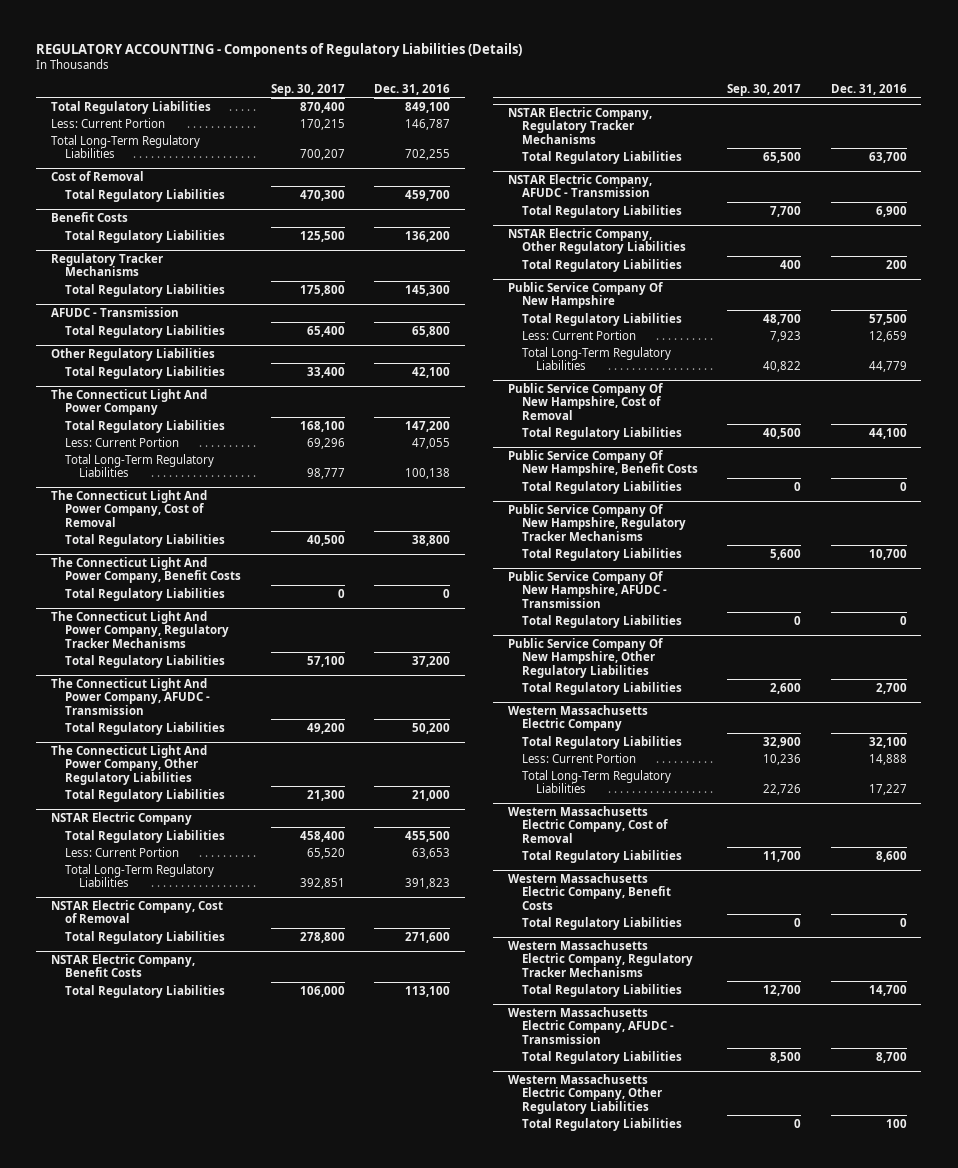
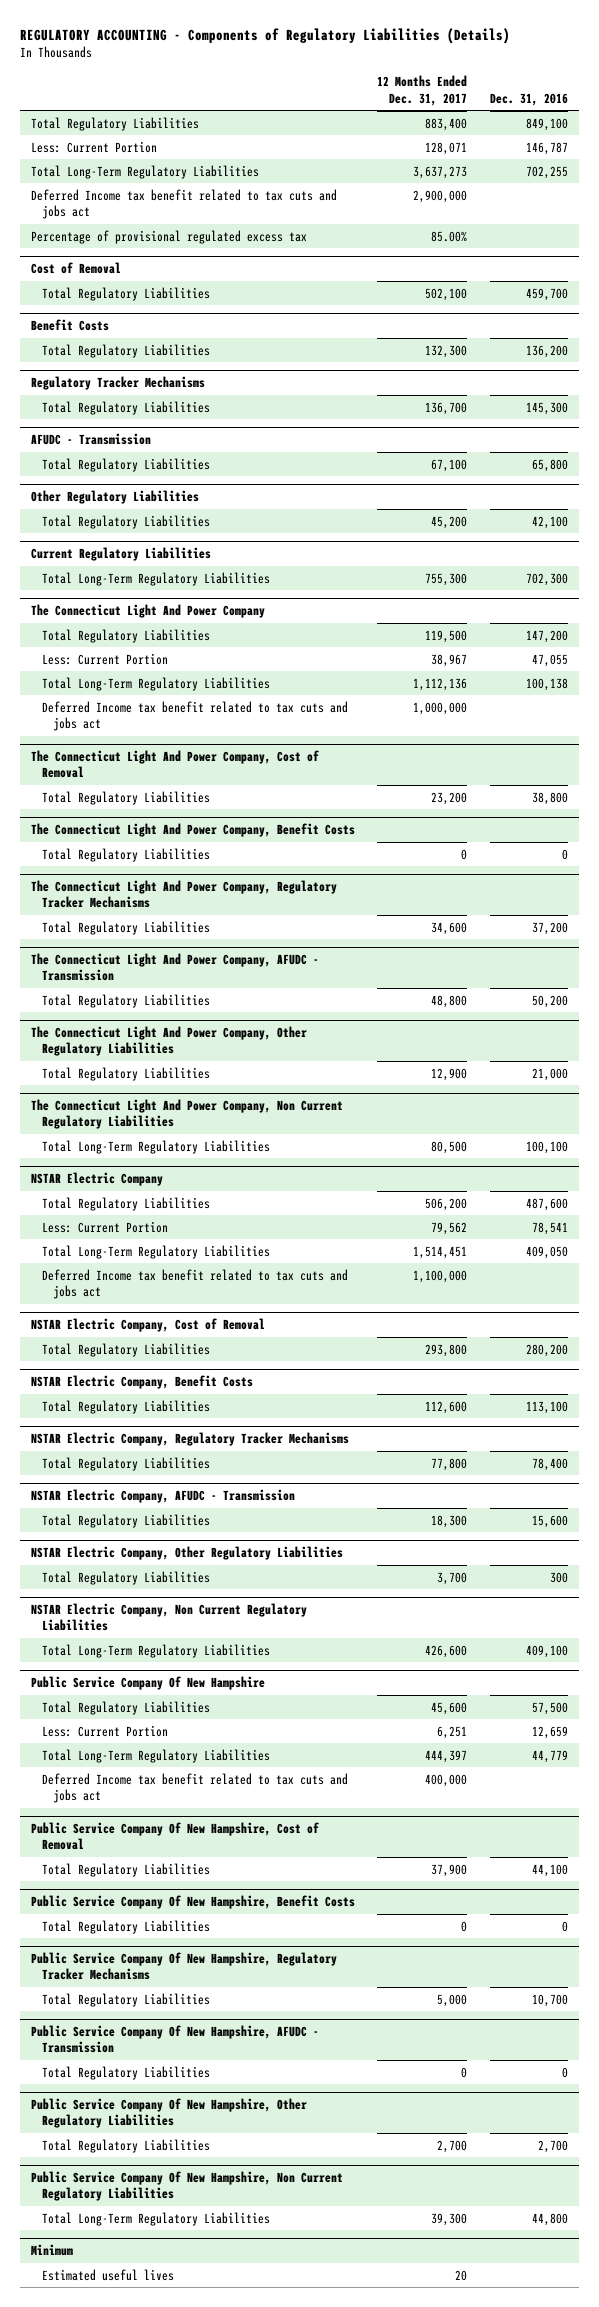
[270,83,345,96] Sep. 30, 2017 -> none
none -> [377,75,468,106] 12 Months Ended Dec. 31, 2017
none -> [31,188,338,219] Deferred Income tax benefit related to tax cuts and jobs act
none -> [31,229,308,244] Percentage of provisional regulated excess tax
none -> [31,546,212,561] Current Regulatory Liabilities
none -> [42,571,271,586] Total Long-Term Regulatory Liabilities
none -> [42,700,349,731] Deferred Income tax benefit related to tax cuts and jobs act
none -> [31,1098,344,1130] The Connecticut Light And Power Company, Non Current Regulatory Liabilities
none -> [42,1139,271,1154] Total Long-Term Regulatory Liabilities
[404,830,450,842] 455,500 -> [525,1197,568,1211] 487,600
[411,847,450,859] 63,653 -> [531,1221,568,1235] 78,541
[404,877,450,889] 391,823 -> [525,1245,568,1259] 409,050
none -> [42,1268,349,1299] Deferred Income tax benefit related to tax cuts and jobs act
[404,931,450,943] 271,600 -> [525,1343,568,1357] 280,200
[868,151,907,163] 63,700 -> [531,1457,568,1471] 78,400
[875,205,907,217] 6,900 -> [531,1514,568,1528] 15,600
[885,259,907,269] 200 -> [549,1571,568,1583] 300
none -> [31,1602,308,1632] NSTAR Electric Company, Non Current Regulatory Liabilities
none -> [42,1643,271,1658] Total Long-Term Regulatory Liabilities
none -> [42,1772,349,1803] Deferred Income tax benefit related to tax cuts and jobs act
[507,705,648,732] Western Massachusetts Electric Company -> none
[521,735,682,749] Total Regulatory Liabilities -> none
[521,752,636,763] Less: Current Portion -> none
[507,806,668,843] Western Massachusetts Electric Company, Cost of Removal -> none
[521,849,682,863] Total Regulatory Liabilities -> none
[507,873,671,910] Western Massachusetts Electric Company, Benefit Costs -> none
[521,916,682,930] Total Regulatory Liabilities -> none
[507,940,693,977] Western Massachusetts Electric Company, Regulatory Tracker Mechanisms -> none
[521,983,682,997] Total Regulatory Liabilities -> none
[507,1007,674,1044] Western Massachusetts Electric Company, AFUDC - Transmission -> none
[521,1050,682,1064] Total Regulatory Liabilities -> none
[507,1074,662,1114] Western Massachusetts Electric Company, Other Regulatory Liabilities -> none
[521,1117,682,1131] Total Regulatory Liabilities -> none
none -> [31,2170,344,2202] Public Service Company Of New Hampshire, Non Current Regulatory Liabilities
[868,783,907,795] 17,227 -> [531,2212,568,2226] 44,800
none -> [31,2243,74,2256] Minimum
none -> [42,2268,175,2281] Estimated useful lives

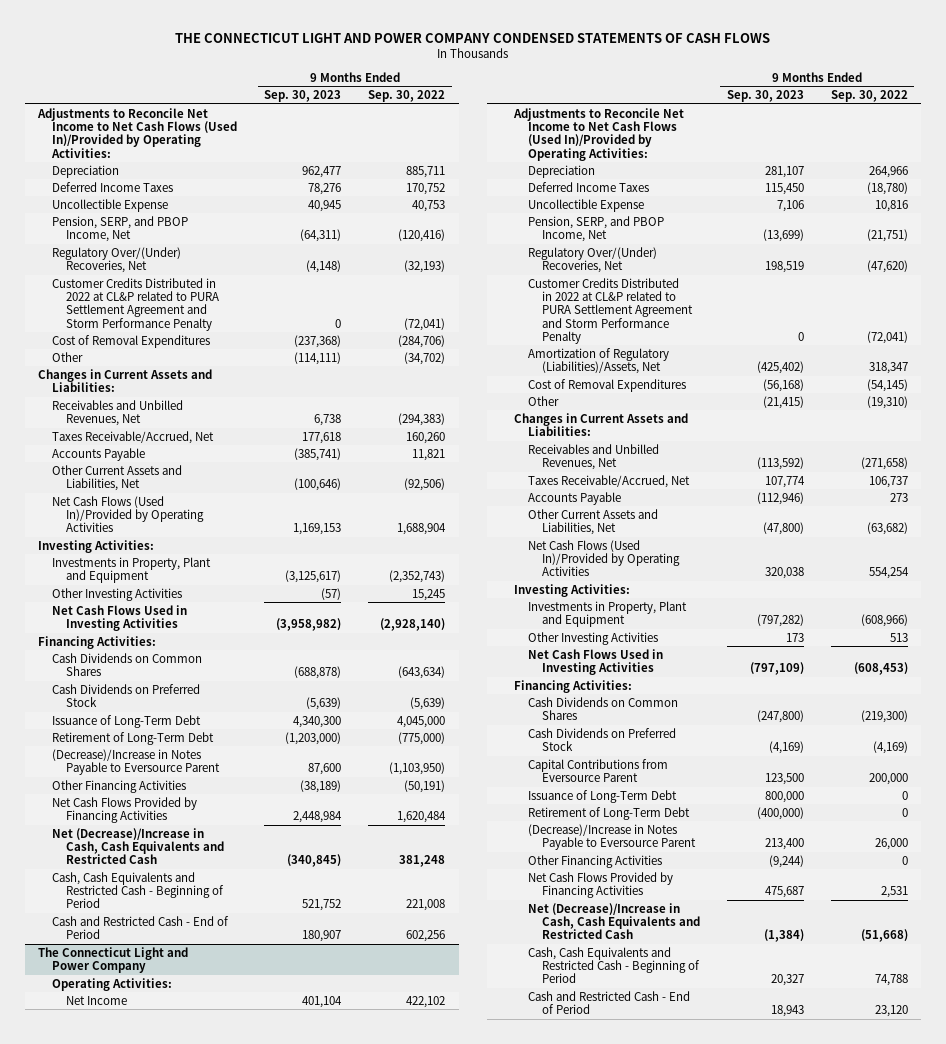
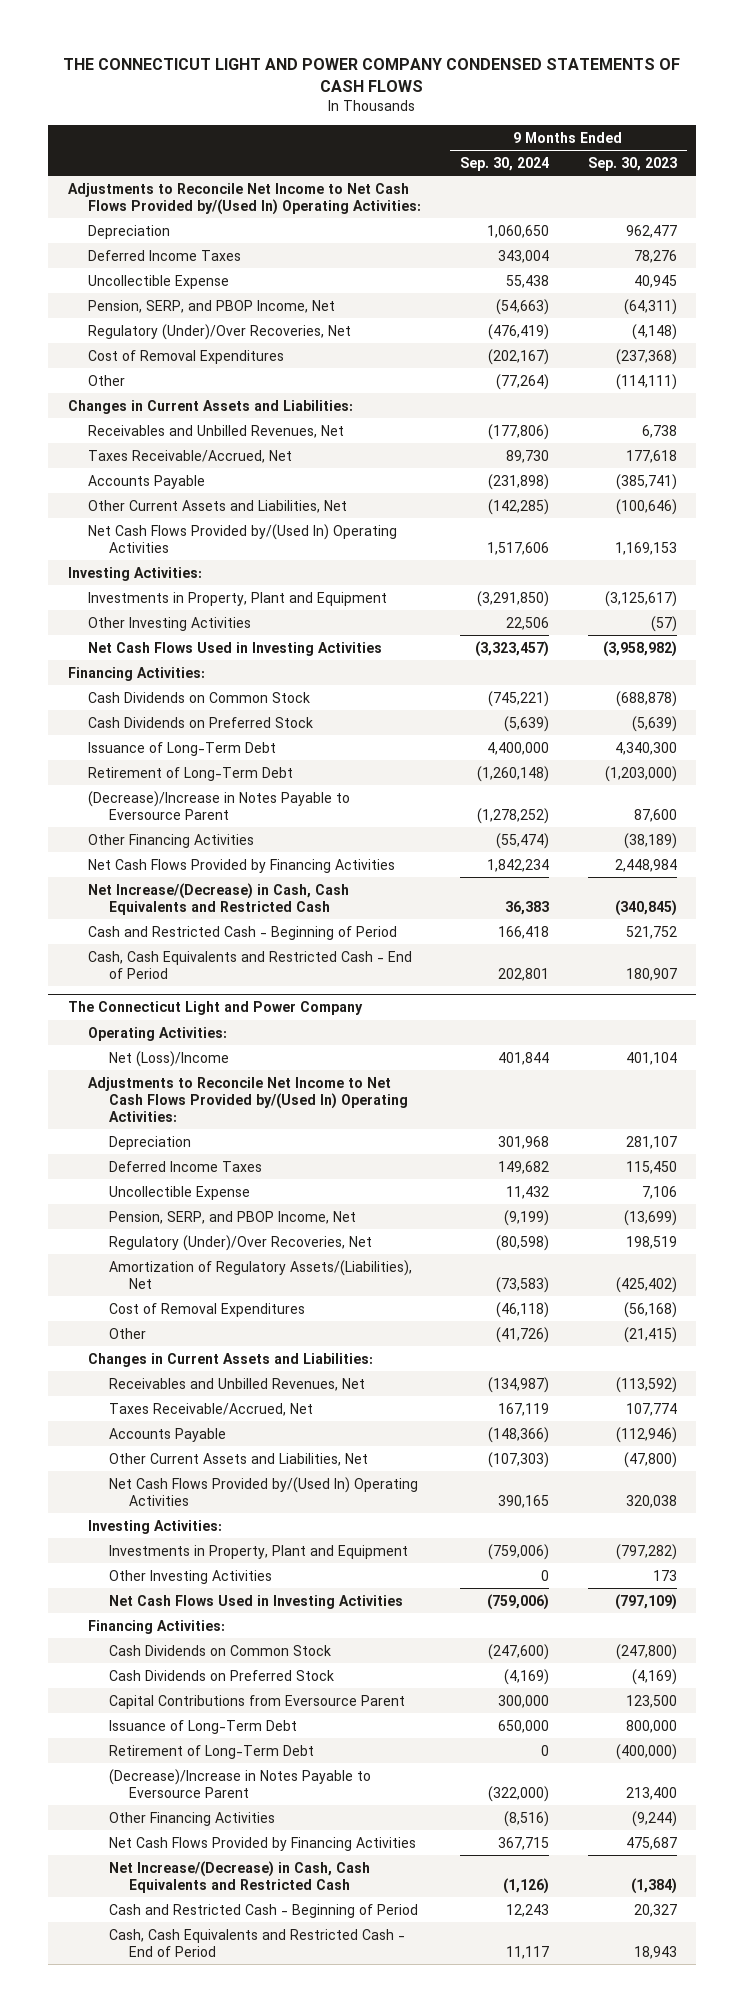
[368,90,446,103] Sep. 30, 2022 -> none
none -> [460,156,550,171] Sep. 30, 2024
[37,107,237,158] Adjustments to Reconcile Net Income to Net Cash Flows (Used In)/Provided by Operating Activities: -> [67,182,422,215] Adjustments to Reconcile Net Income to Net Cash Flows Provided by/(Used In) Operating Activities:
[51,277,219,331] Customer Credits Distributed in 2022 at CL&P related to PURA Settlement Agreement and Storm Performance Penalty -> none
[51,246,181,274] Regulatory Over/(Under) Recoveries, Net -> [88,323,352,340] Regulatory (Under)/Over Recoveries, Net
[51,495,204,533] Net Cash Flows (Used In)/Provided by Operating Activities -> [88,523,398,553] Net Cash Flows Provided by/(Used In) Operating Activities
[51,652,202,677] Cash Dividends on Common Shares -> [88,691,311,703] Cash Dividends on Common Stock
[51,827,224,865] Net (Decrease)/Increase in Cash, Cash Equivalents and Restricted Cash -> [88,882,350,915] Net Increase/(Decrease) in Cash, Cash Equivalents and Restricted Cash
[51,871,224,909] Cash, Cash Equivalents and Restricted Cash - Beginning of Period -> [88,925,398,940] Cash and Restricted Cash - Beginning of Period
[51,915,229,940] Cash and Restricted Cash - End of Period -> [88,950,413,979] Cash, Cash Equivalents and Restricted Cash - End of Period
[65,995,127,1005] Net Income -> [108,1050,229,1067] Net (Loss)/Income
[513,107,685,161] Adjustments to Reconcile Net Income to Net Cash Flows (Used In)/Provided by Operating Activities: -> [88,1076,408,1122] Adjustments to Reconcile Net Income to Net Cash Flows Provided by/(Used In) Operating Activities:
[528,277,693,344] Customer Credits Distributed in 2022 at CL&P related to PURA Settlement Agreement and Storm Performance Penalty -> none
[528,246,658,274] Regulatory Over/(Under) Recoveries, Net -> [108,1234,372,1251] Regulatory (Under)/Over Recoveries, Net
[528,347,670,375] Amortization of Regulatory (Liabilities)/Assets, Net -> [108,1259,412,1289] Amortization of Regulatory Assets/(Liabilities), Net
[528,539,680,577] Net Cash Flows (Used In)/Provided by Operating Activities -> [108,1476,418,1506] Net Cash Flows Provided by/(Used In) Operating Activities
[528,696,679,721] Cash Dividends on Common Shares -> [108,1644,331,1656] Cash Dividends on Common Stock
[528,902,700,940] Net (Decrease)/Increase in Cash, Cash Equivalents and Restricted Cash -> [108,1860,370,1893] Net Increase/(Decrease) in Cash, Cash Equivalents and Restricted Cash
[528,946,700,984] Cash, Cash Equivalents and Restricted Cash - Beginning of Period -> [108,1903,418,1918] Cash and Restricted Cash - Beginning of Period
[528,990,691,1015] Cash and Restricted Cash - End of Period -> [108,1928,405,1957] Cash, Cash Equivalents and Restricted Cash - End of Period

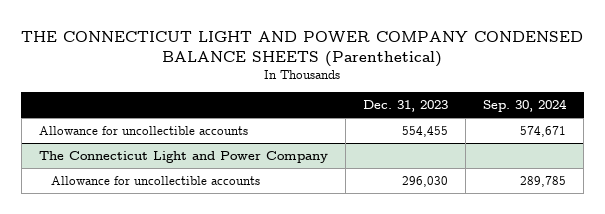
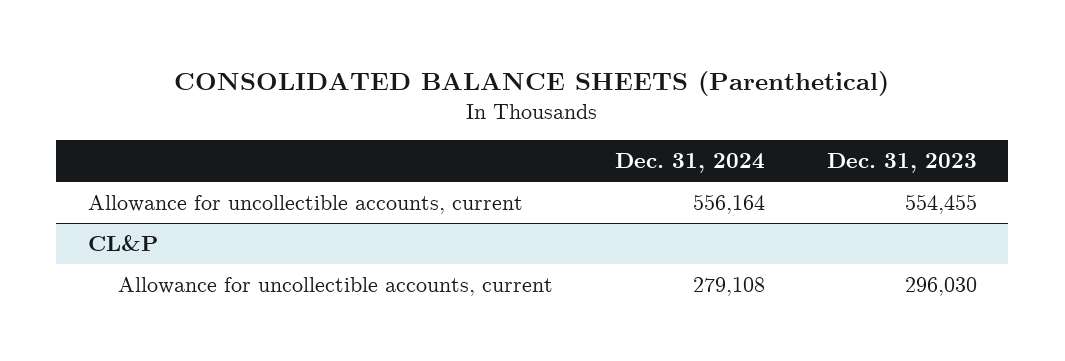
[21,30,584,67] THE CONNECTICUT LIGHT AND POWER COMPANY CONDENSED BALANCE SHEETS (Parenthetical) -> [174,70,890,96] CONSOLIDATED BALANCE SHEETS (Parenthetical)
[483,99,568,113] Sep. 30, 2024 -> none
none -> [615,153,766,174] Dec. 31, 2024
[38,125,248,135] Allowance for uncollectible accounts -> [87,194,523,214] Allowance for uncollectible accounts, current
[38,150,328,163] The Connecticut Light and Power Company -> [87,234,158,251] CL&P
[51,175,261,185] Allowance for uncollectible accounts -> [118,276,554,296] Allowance for uncollectible accounts, current

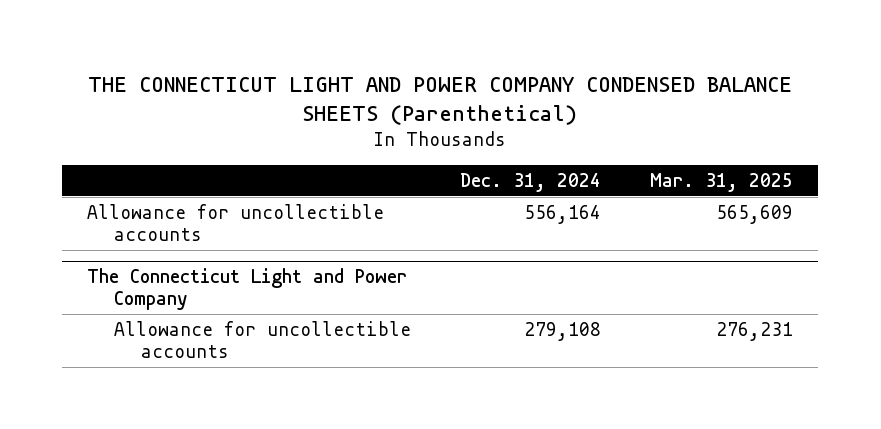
[174,70,890,96] CONSOLIDATED BALANCE SHEETS (Parenthetical) -> [88,76,793,125] THE CONNECTICUT LIGHT AND POWER COMPANY CONDENSED BALANCE SHEETS (Parenthetical)
[827,153,978,174] Dec. 31, 2023 -> none
none -> [650,172,794,192] Mar. 31, 2025
[87,194,523,214] Allowance for uncollectible accounts, current -> [87,203,385,241] Allowance for uncollectible accounts
[87,234,158,251] CL&P -> [87,267,408,311] The Connecticut Light and Power Company
[118,276,554,296] Allowance for uncollectible accounts, current -> [113,320,411,358] Allowance for uncollectible accounts

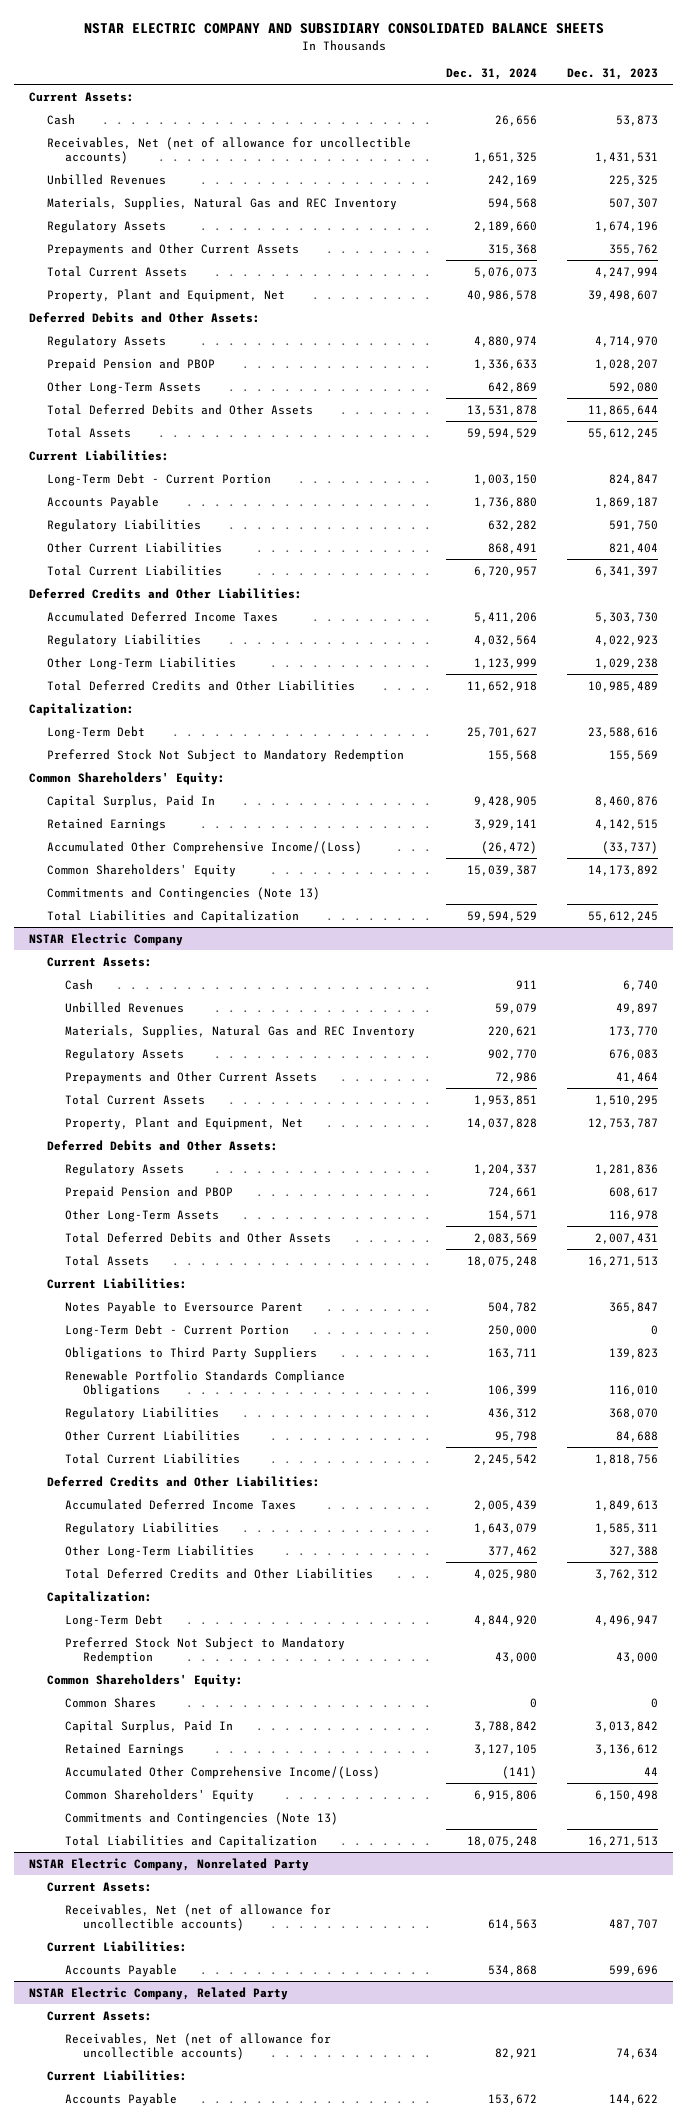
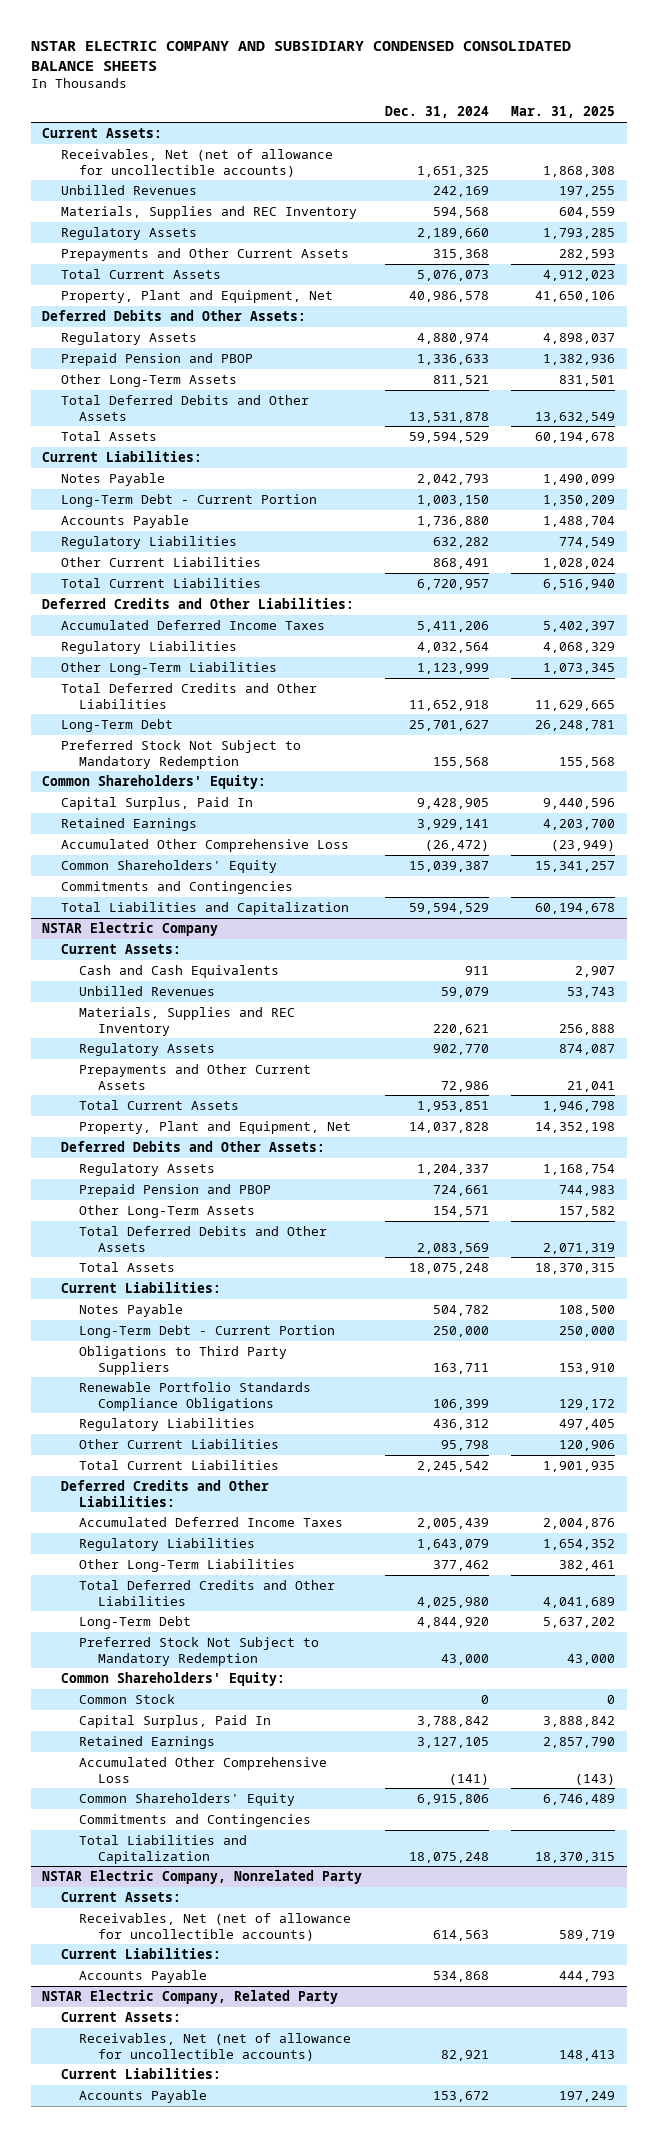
[83,23,604,35] NSTAR ELECTRIC COMPANY AND SUBSIDIARY CONSOLIDATED BALANCE SHEETS -> [30,40,571,71] NSTAR ELECTRIC COMPANY AND SUBSIDIARY CONDENSED CONSOLIDATED BALANCE SHEETS
[566,68,658,81] Dec. 31, 2023 -> none
none -> [511,106,616,119] Mar. 31, 2025
[47,113,76,125] Cash -> none
[47,196,398,210] Materials, Supplies, Natural Gas and REC Inventory -> [60,206,357,220] Materials, Supplies and REC Inventory
[487,381,537,393] 642,869 -> [432,375,489,387] 811,521
none -> [60,473,165,487] Notes Payable
[29,702,135,716] Capitalization: -> none
[47,840,363,854] Accumulated Other Comprehensive Income/(Loss) -> [60,839,349,853] Accumulated Other Comprehensive Loss
[47,886,321,900] Commitments and Contingencies (Note 13) -> [60,881,293,895] Commitments and Contingencies
[65,978,94,990] Cash -> [79,965,280,979] Cash and Cash Equivalents
[65,1024,416,1038] Materials, Supplies, Natural Gas and REC Inventory -> [79,1007,296,1036] Materials, Supplies and REC Inventory
[65,1300,304,1314] Notes Payable to Eversource Parent -> [79,1304,184,1318] Notes Payable
[47,1590,153,1604] Capitalization: -> none
[65,1696,157,1708] Common Shares -> [79,1694,176,1705] Common Stock
[65,1765,381,1779] Accumulated Other Comprehensive Income/(Loss) -> [79,1757,328,1783] Accumulated Other Comprehensive Loss
[65,1811,339,1825] Commitments and Contingencies (Note 13) -> [79,1814,312,1828] Commitments and Contingencies

